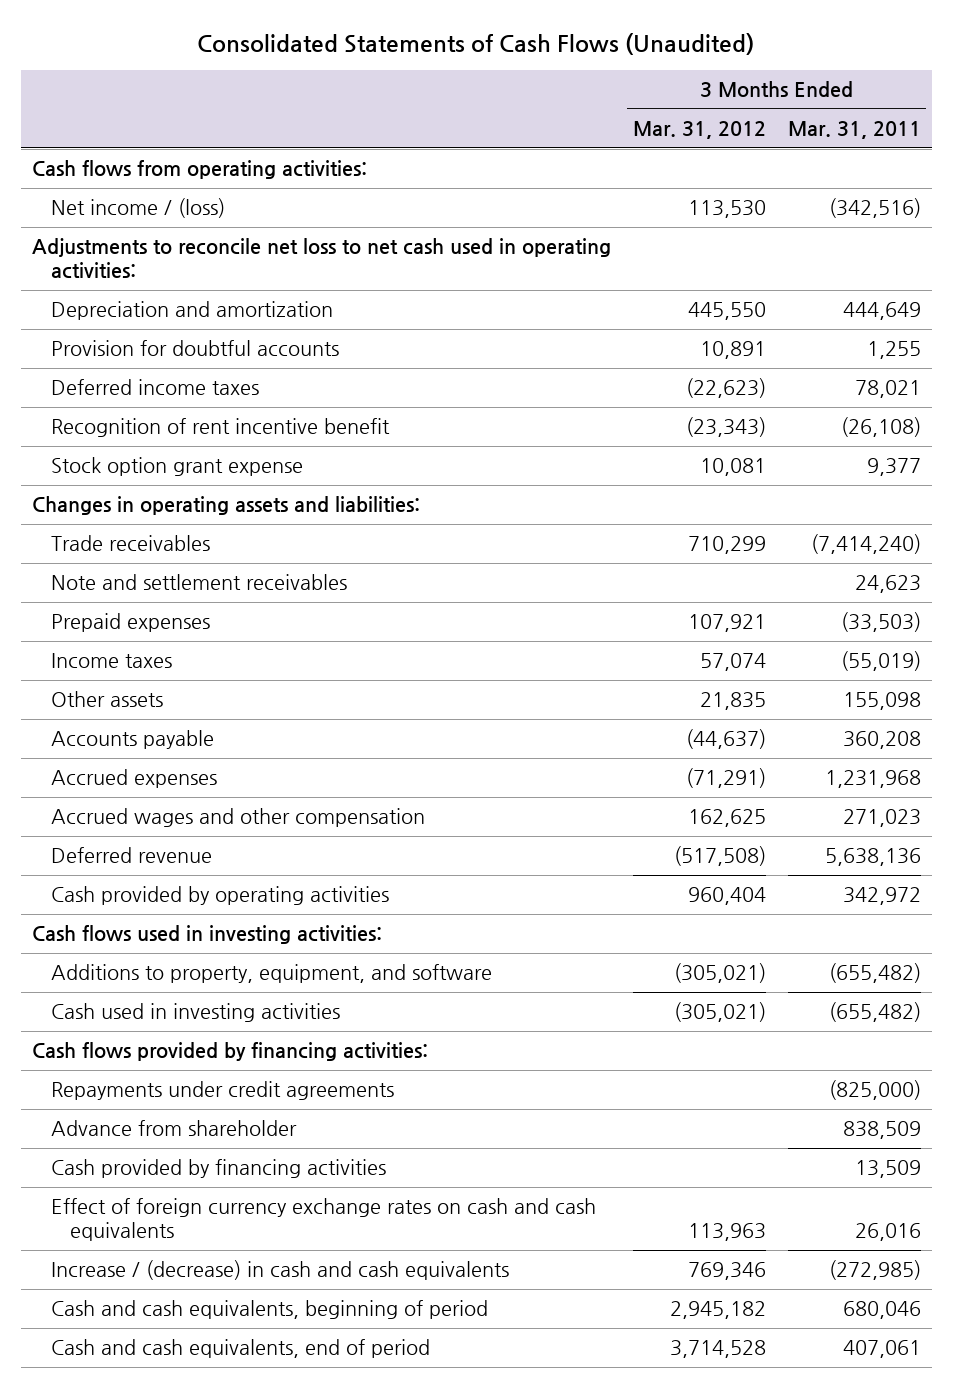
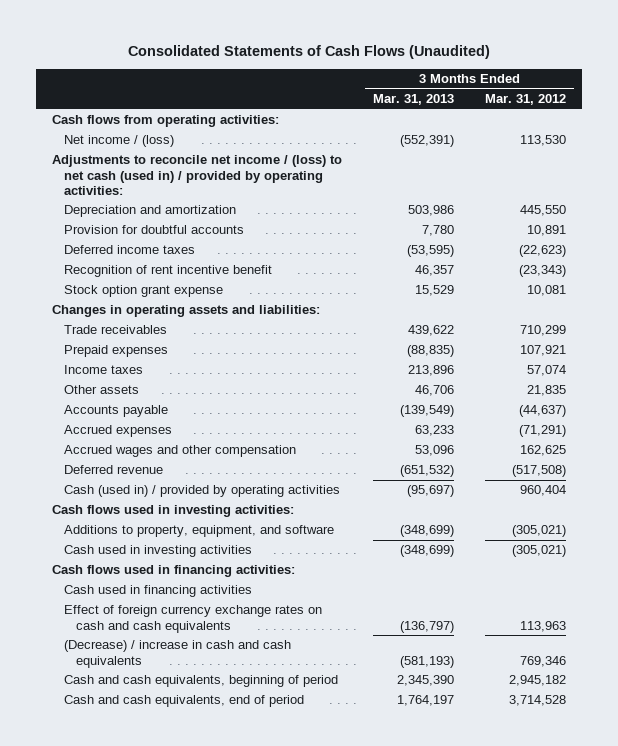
[787,120,921,139] Mar. 31, 2011 -> none
none -> [373,94,455,106] Mar. 31, 2013
[31,238,611,280] Adjustments to reconcile net loss to net cash used in operating activities: -> [51,155,342,195] Adjustments to reconcile net income / (loss) to net cash (used in) / provided by operating activities:
[50,574,347,591] Note and settlement receivables -> none
[50,886,389,906] Cash provided by operating activities -> [64,485,341,498] Cash (used in) / provided by operating activities
[50,1081,394,1101] Repayments under credit agreements -> none
[50,1120,297,1137] Advance from shareholder -> none
[31,1042,428,1062] Cash flows provided by financing activities: -> [51,565,295,578] Cash flows used in financing activities:
[50,1159,386,1179] Cash provided by financing activities -> [64,585,253,598] Cash used in financing activities
[50,1260,509,1281] Increase / (decrease) in cash and cash equivalents -> [64,640,292,668] (Decrease) / increase in cash and cash equivalents

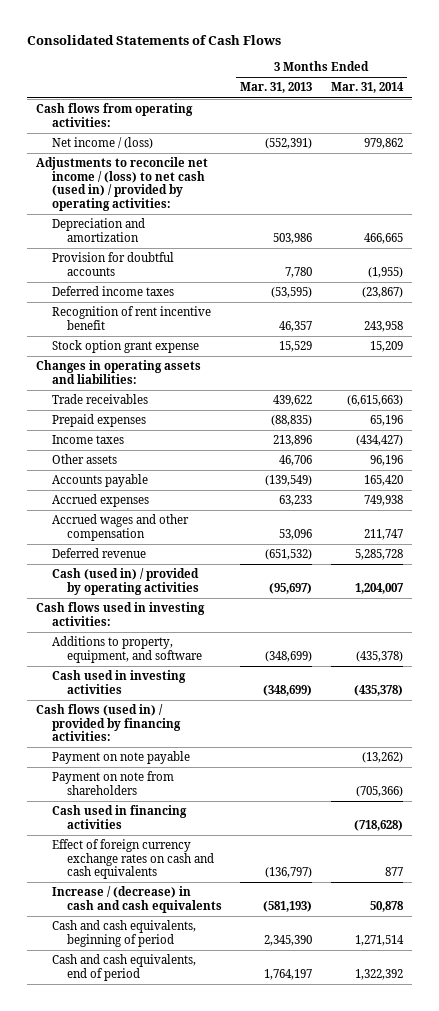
[128,44,491,59] Consolidated Statements of Cash Flows (Unaudited) -> [27,35,282,46] Consolidated Statements of Cash Flows
[485,94,567,106] Mar. 31, 2012 -> none
none -> [330,82,404,94] Mar. 31, 2014
[51,565,295,578] Cash flows used in financing activities: -> [36,704,181,742] Cash flows (used in) / provided by financing activities:
none -> [51,751,190,765] Payment on note payable
none -> [51,771,174,795] Payment on note from shareholders
[64,640,292,668] (Decrease) / increase in cash and cash equivalents -> [51,886,223,913] Increase / (decrease) in cash and cash equivalents

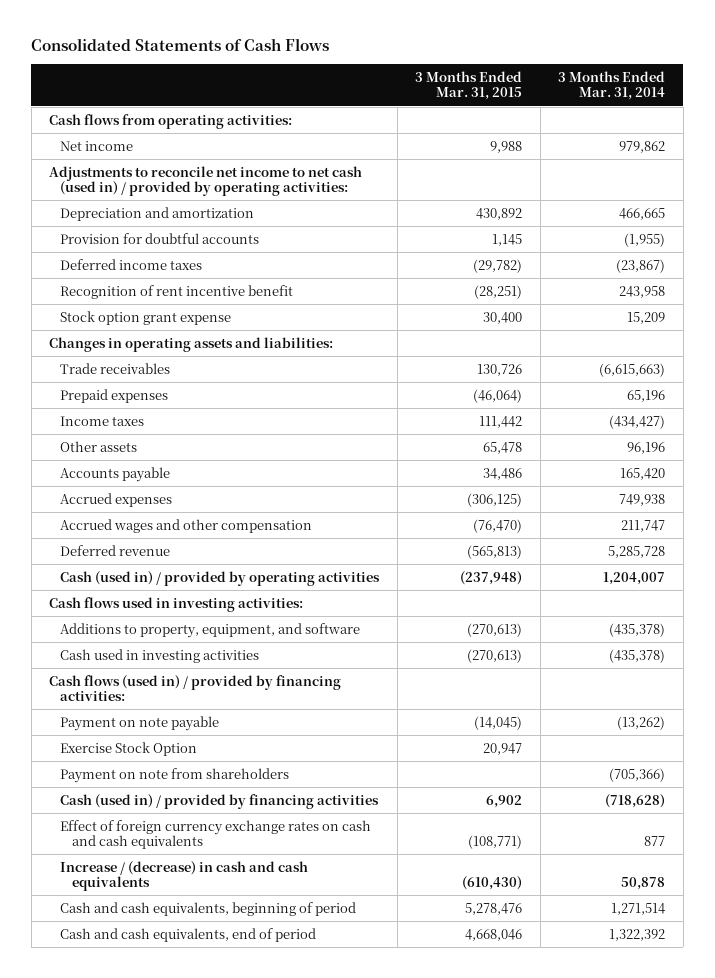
[240,82,313,94] Mar. 31, 2013 -> none
none -> [415,70,523,101] 3 Months Ended Mar. 31, 2015
[51,137,153,150] Net income / (loss) -> [60,140,134,151] Net income
[36,157,209,211] Adjustments to reconcile net income / (loss) to net cash (used in) / provided by operating activities: -> [49,165,363,197] Adjustments to reconcile net income to net cash (used in) / provided by operating activities:
none -> [60,741,198,756] Exercise Stock Option
[51,805,187,829] Cash used in financing activities -> [60,793,380,809] Cash (used in) / provided by financing activities

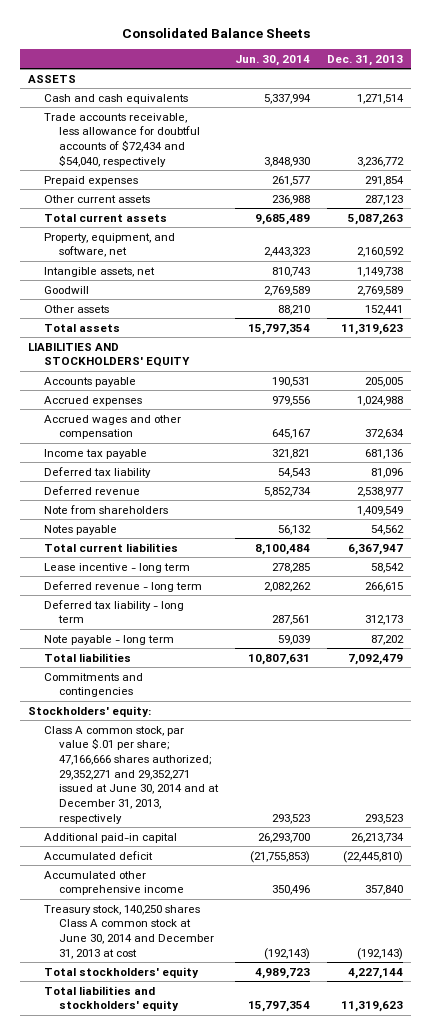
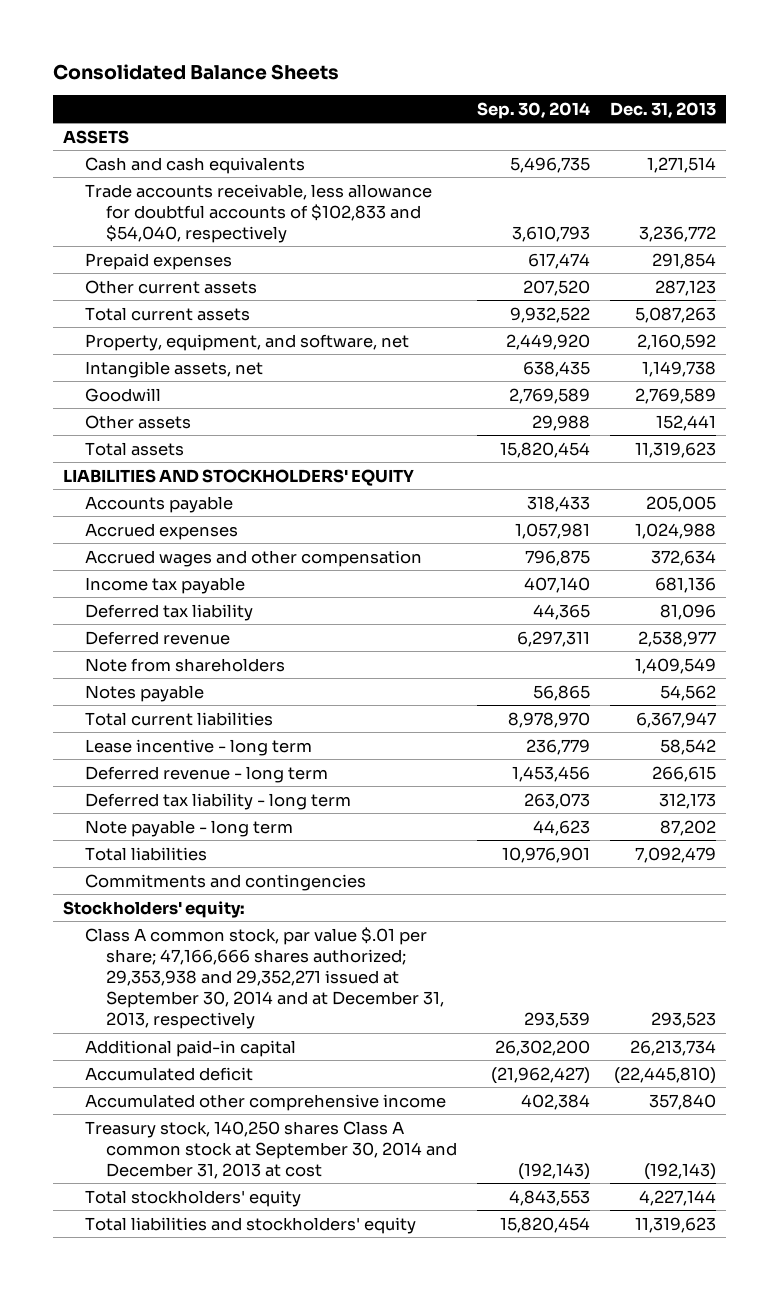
[235,54,311,66] Jun. 30, 2014 -> none
none -> [477,101,591,119] Sep. 30, 2014
[43,112,201,167] Trade accounts receivable, less allowance for doubtful accounts of $72,434 and $54,040, respectively -> [84,183,432,244] Trade accounts receivable, less allowance for doubtful accounts of $102,833 and $54,040, respectively
[43,725,220,824] Class A common stock, par value $.01 per share; 47,166,666 shares authorized; 29,352,271 and 29,352,271 issued at June 30, 2014 and at December 31, 2013, respectively -> [84,926,445,1030] Class A common stock, par value $.01 per share; 47,166,666 shares authorized; 29,353,938 and 29,352,271 issued at September 30, 2014 and at December 31, 2013, respectively
[43,904,215,959] Treasury stock, 140,250 shares Class A common stock at June 30, 2014 and December 31, 2013 at cost -> [84,1120,458,1180] Treasury stock, 140,250 shares Class A common stock at September 30, 2014 and December 31, 2013 at cost

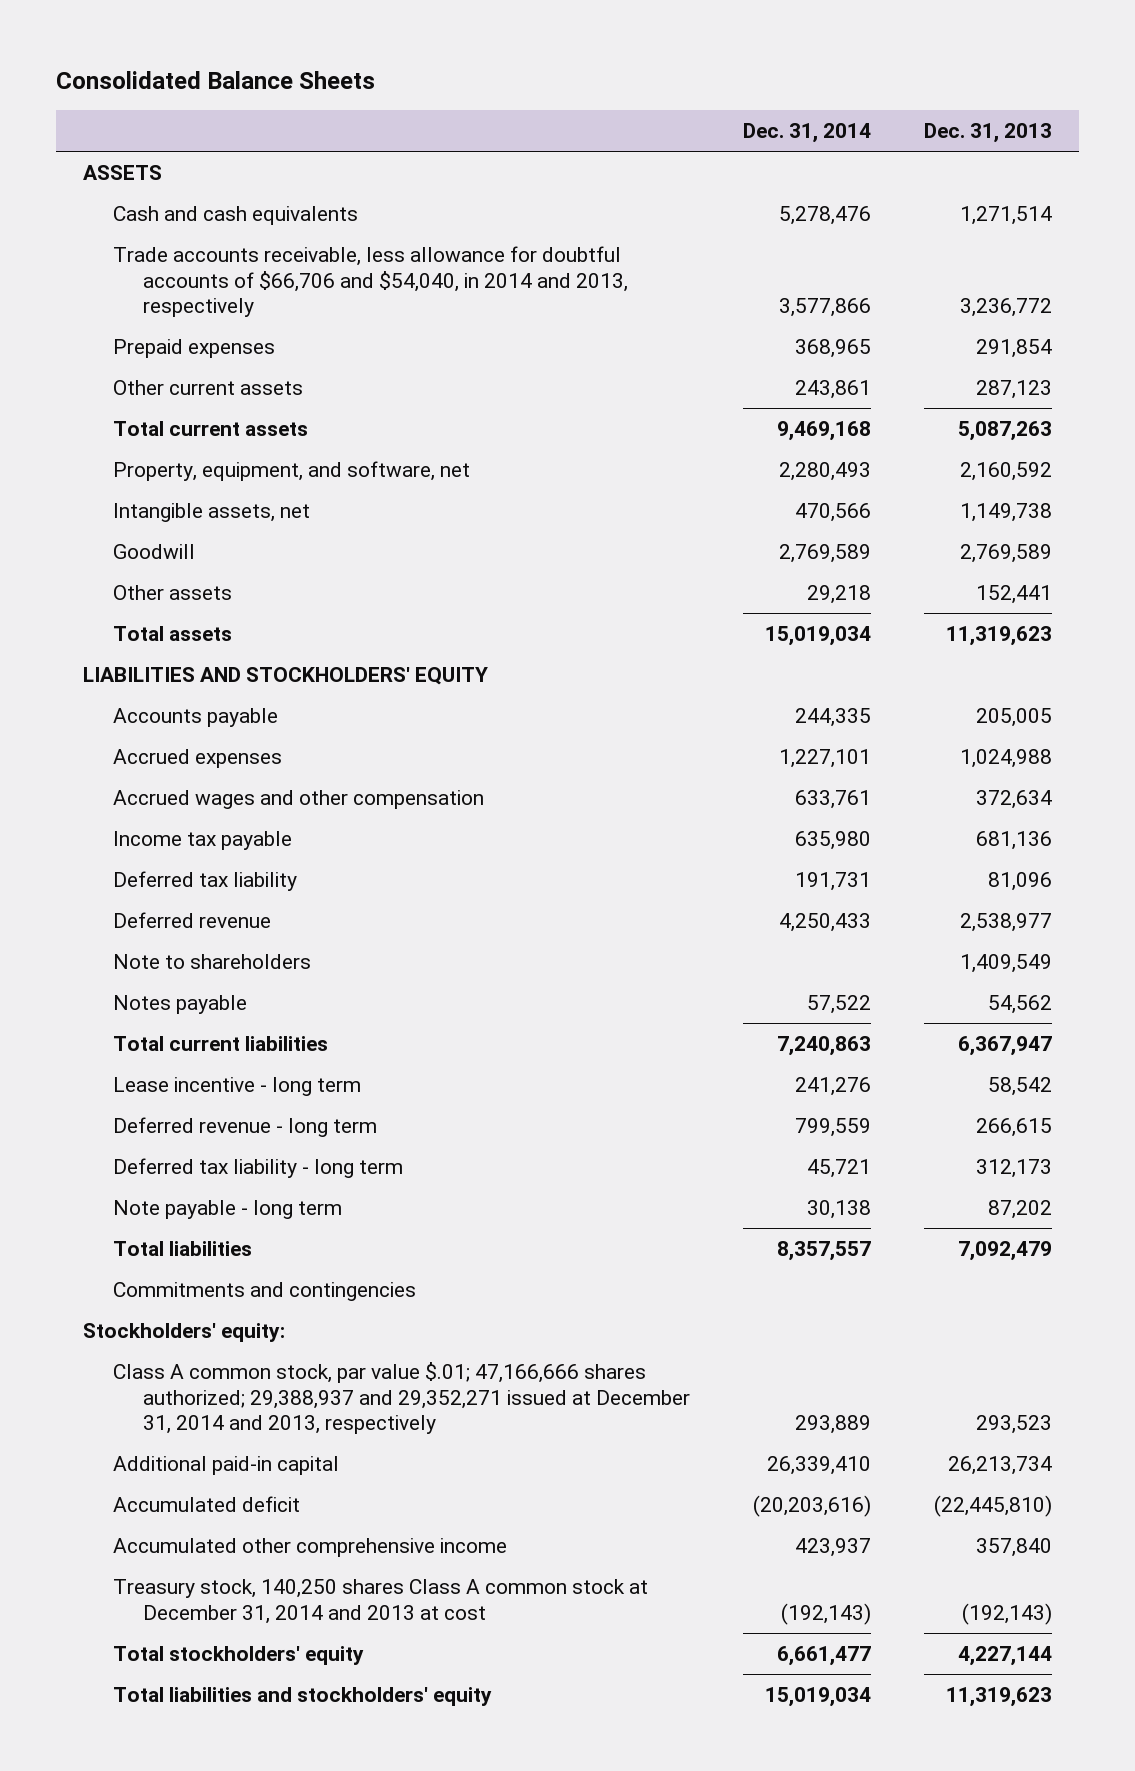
[477,101,591,119] Sep. 30, 2014 -> none
none -> [743,122,872,143] Dec. 31, 2014
[84,183,432,244] Trade accounts receivable, less allowance for doubtful accounts of $102,833 and $54,040, respectively -> [113,246,629,318] Trade accounts receivable, less allowance for doubtful accounts of $66,706 and $54,040, in 2014 and 2013, respectively
[84,657,285,672] Note from shareholders -> [113,954,312,970] Note to shareholders
[84,926,445,1030] Class A common stock, par value $.01 per share; 47,166,666 shares authorized; 29,353,938 and 29,352,271 issued at September 30, 2014 and at December 31, 2013, respectively -> [113,1362,691,1435] Class A common stock, par value $.01; 47,166,666 shares authorized; 29,388,937 and 29,352,271 issued at December 31, 2014 and 2013, respectively
[84,1120,458,1180] Treasury stock, 140,250 shares Class A common stock at September 30, 2014 and December 31, 2013 at cost -> [113,1579,649,1624] Treasury stock, 140,250 shares Class A common stock at December 31, 2014 and 2013 at cost

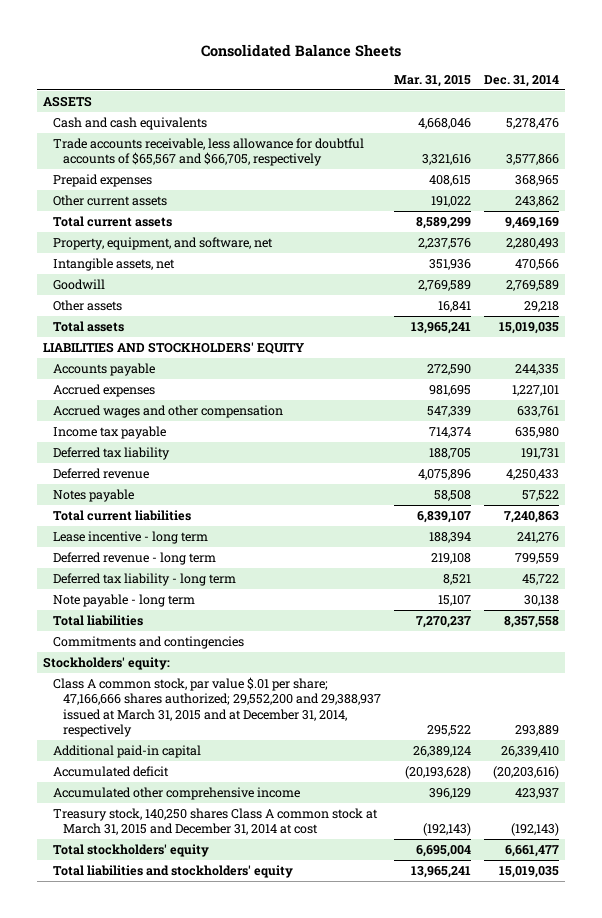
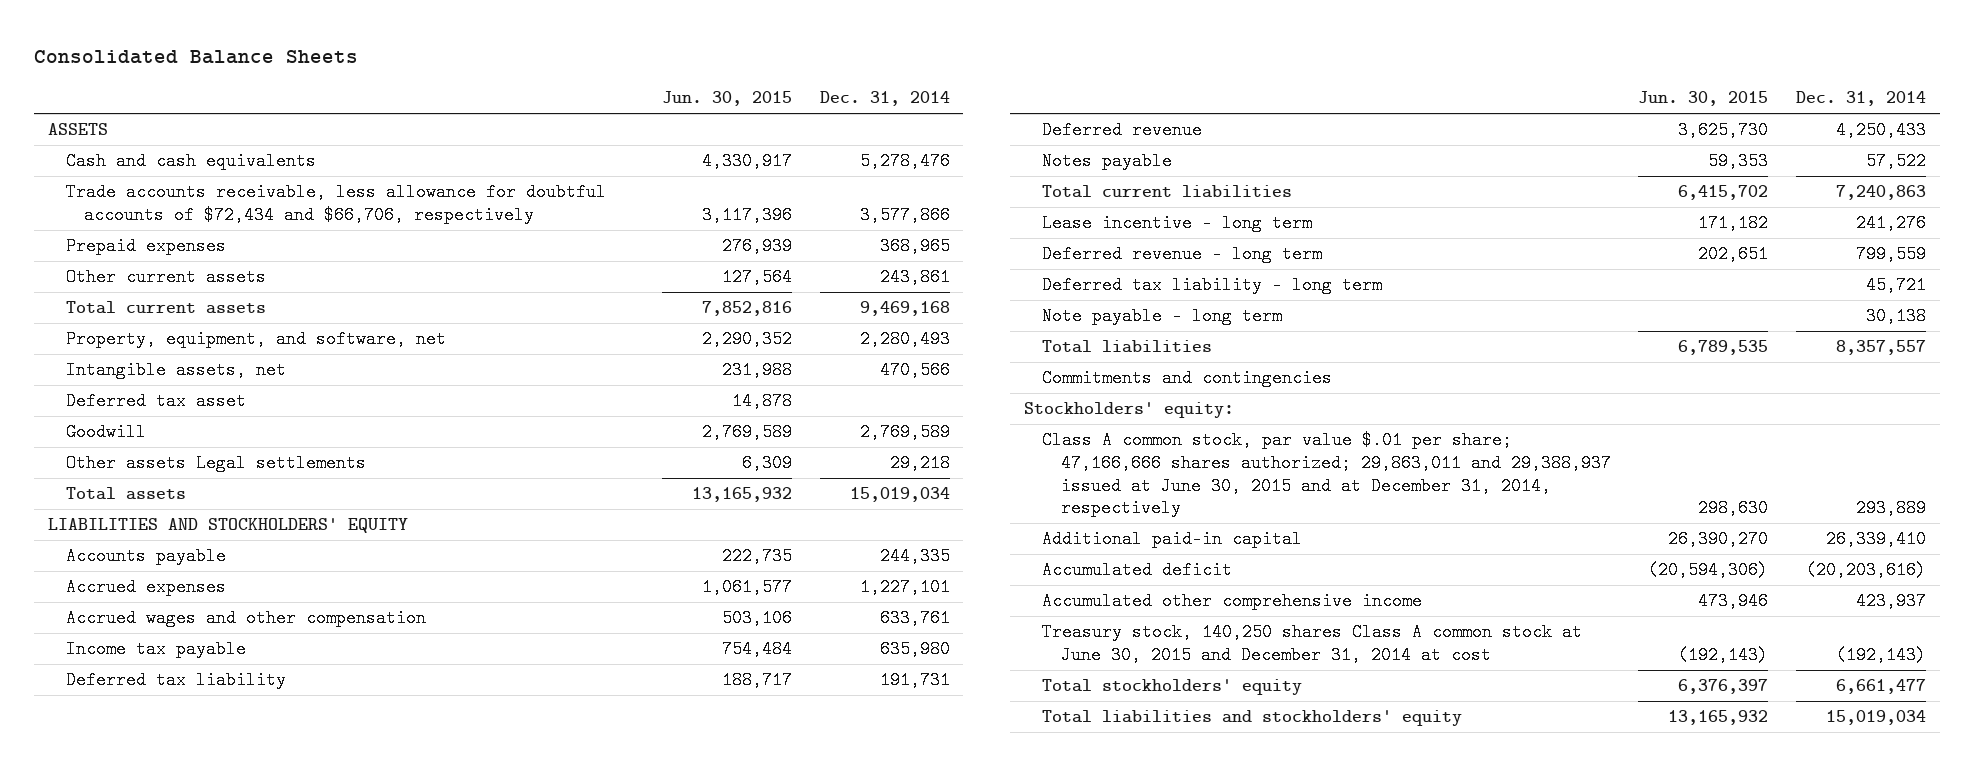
[393,74,471,87] Mar. 31, 2015 -> none
none -> [661,91,792,107] Jun. 30, 2015
[53,137,365,167] Trade accounts receivable, less allowance for doubtful accounts of $65,567 and $66,705, respectively -> [66,183,607,225] Trade accounts receivable, less allowance for doubtful accounts of $72,434 and $66,706, respectively
[514,195,559,207] 243,862 -> [879,268,950,287] 243,861
[504,216,559,229] 9,469,169 -> [859,301,950,317] 9,469,168
none -> [66,392,247,411] Deferred tax asset
[53,299,123,311] Other assets -> [66,454,367,473] Other assets Legal settlements
[498,321,559,334] 15,019,035 -> [849,487,950,503] 15,019,034
[521,573,559,585] 45,722 -> [1865,276,1926,295] 45,721
[503,615,559,628] 8,357,558 -> [1835,340,1926,356] 8,357,557
[53,676,381,738] Class A common stock, par value $.01 per share; 47,166,666 shares authorized; 29,552,200 and 29,388,937 issued at March 31, 2015 and at December 31, 2014, respectively -> [1042,431,1611,518] Class A common stock, par value $.01 per share; 47,166,666 shares authorized; 29,863,011 and 29,388,937 issued at June 30, 2015 and at December 31, 2014, respectively
[53,807,379,836] Treasury stock, 140,250 shares Class A common stock at March 31, 2015 and December 31, 2014 at cost -> [1042,623,1583,665] Treasury stock, 140,250 shares Class A common stock at June 30, 2015 and December 31, 2014 at cost
[498,865,559,878] 15,019,035 -> [1825,710,1926,726] 15,019,034

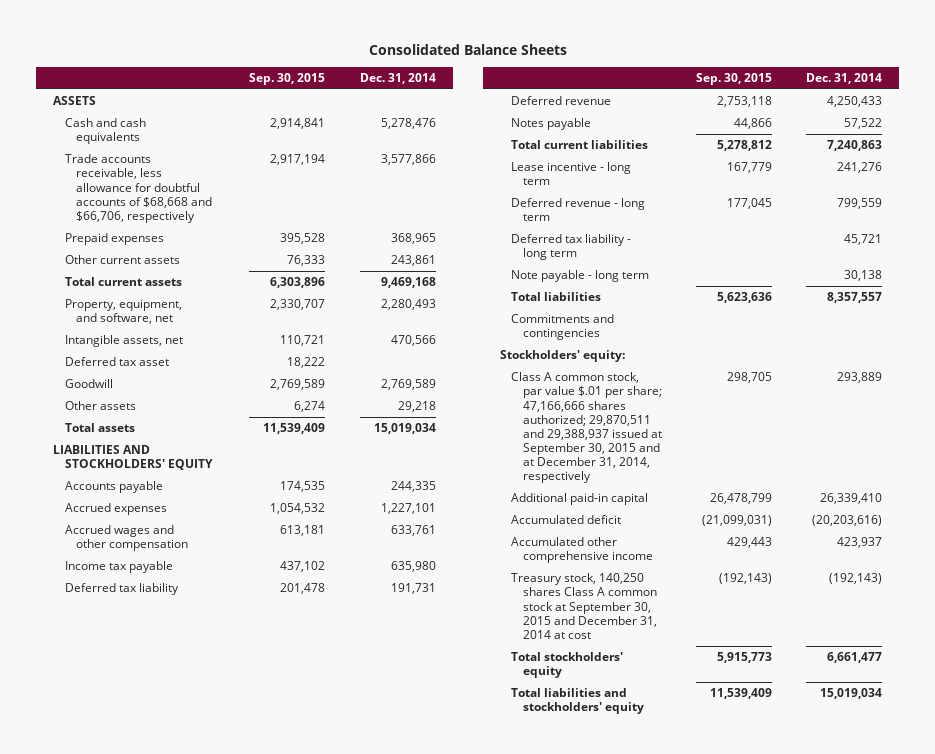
[661,91,792,107] Jun. 30, 2015 -> none
none -> [249,72,326,85] Sep. 30, 2015
[66,183,607,225] Trade accounts receivable, less allowance for doubtful accounts of $72,434 and $66,706, respectively -> [64,154,212,223] Trade accounts receivable, less allowance for doubtful accounts of $68,668 and $66,706, respectively
[66,454,367,473] Other assets Legal settlements -> [64,401,136,411] Other assets
[1042,431,1611,518] Class A common stock, par value $.01 per share; 47,166,666 shares authorized; 29,863,011 and 29,388,937 issued at June 30, 2015 and at December 31, 2014, respectively -> [511,372,662,484] Class A common stock, par value $.01 per share; 47,166,666 shares authorized; 29,870,511 and 29,388,937 issued at September 30, 2015 and at December 31, 2014, respectively
[1042,623,1583,665] Treasury stock, 140,250 shares Class A common stock at June 30, 2015 and December 31, 2014 at cost -> [511,573,657,639] Treasury stock, 140,250 shares Class A common stock at September 30, 2015 and December 31, 2014 at cost

